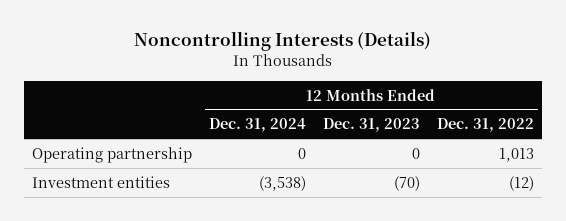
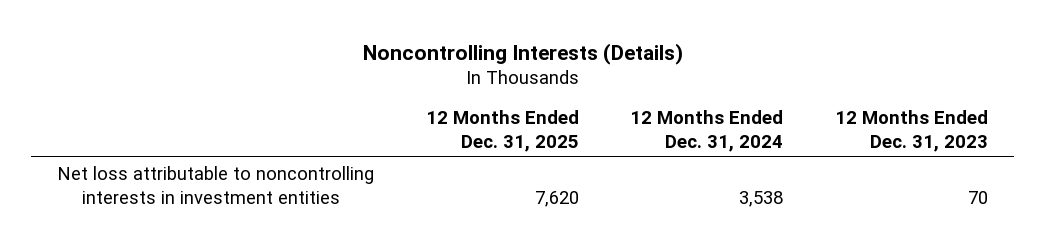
[436,118,534,133] Dec. 31, 2022 -> none
none -> [425,110,579,153] 12 Months Ended Dec. 31, 2025
[32,146,193,163] Operating partnership -> none
[32,175,171,188] Investment entities -> [56,165,374,204] Net loss attributable to noncontrolling interests in investment entities
[258,175,306,191] (3,538) -> [739,190,784,207] 3,538
[393,175,420,191] (70) -> [968,190,989,204] 70

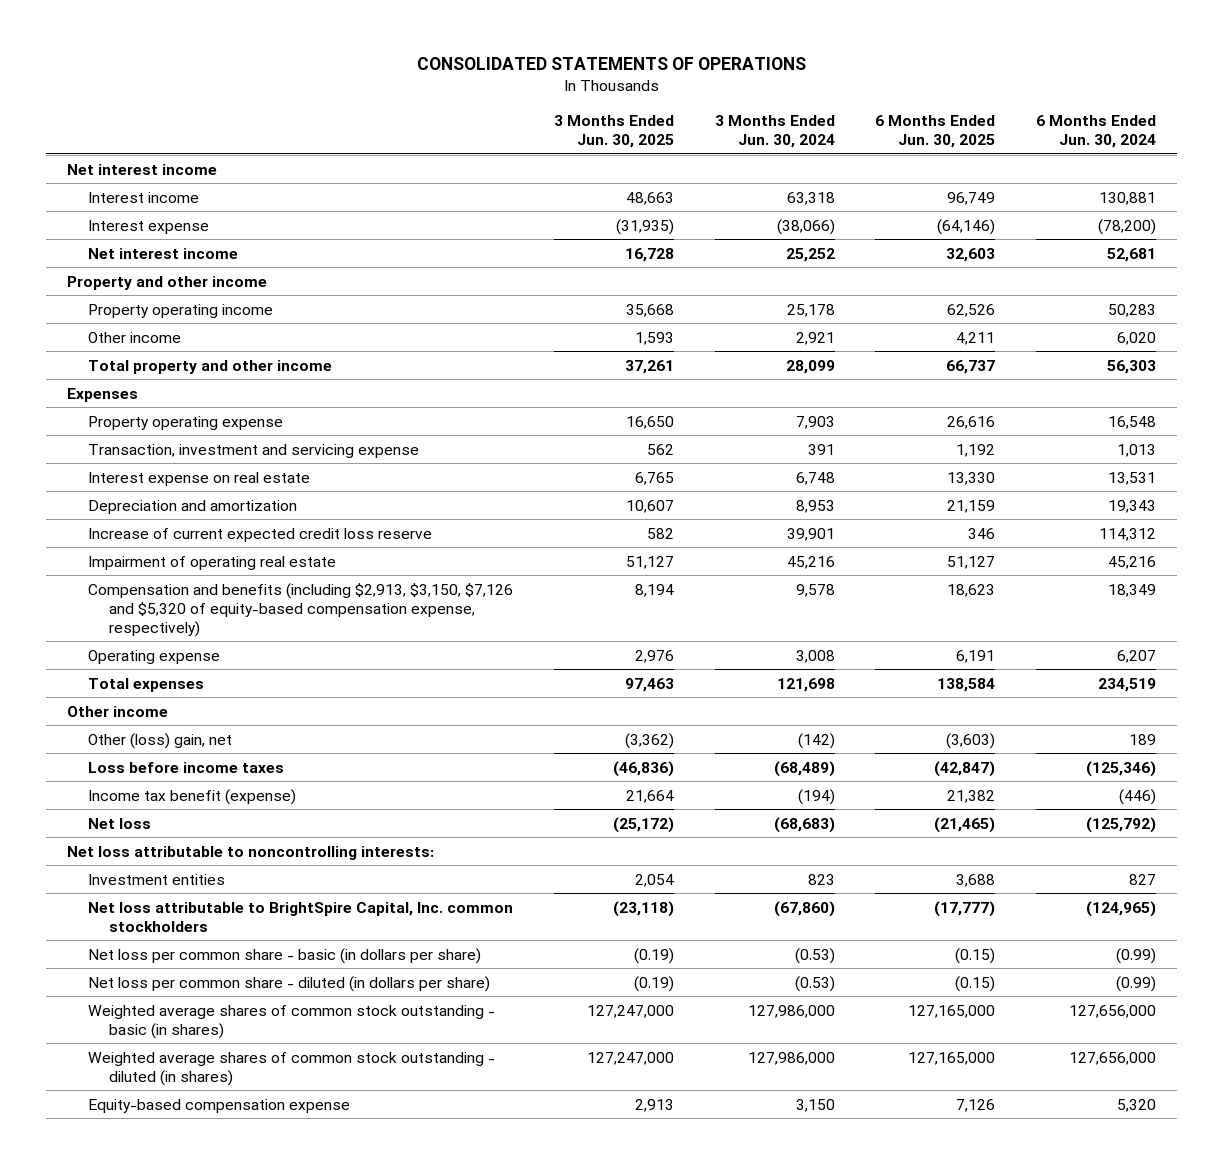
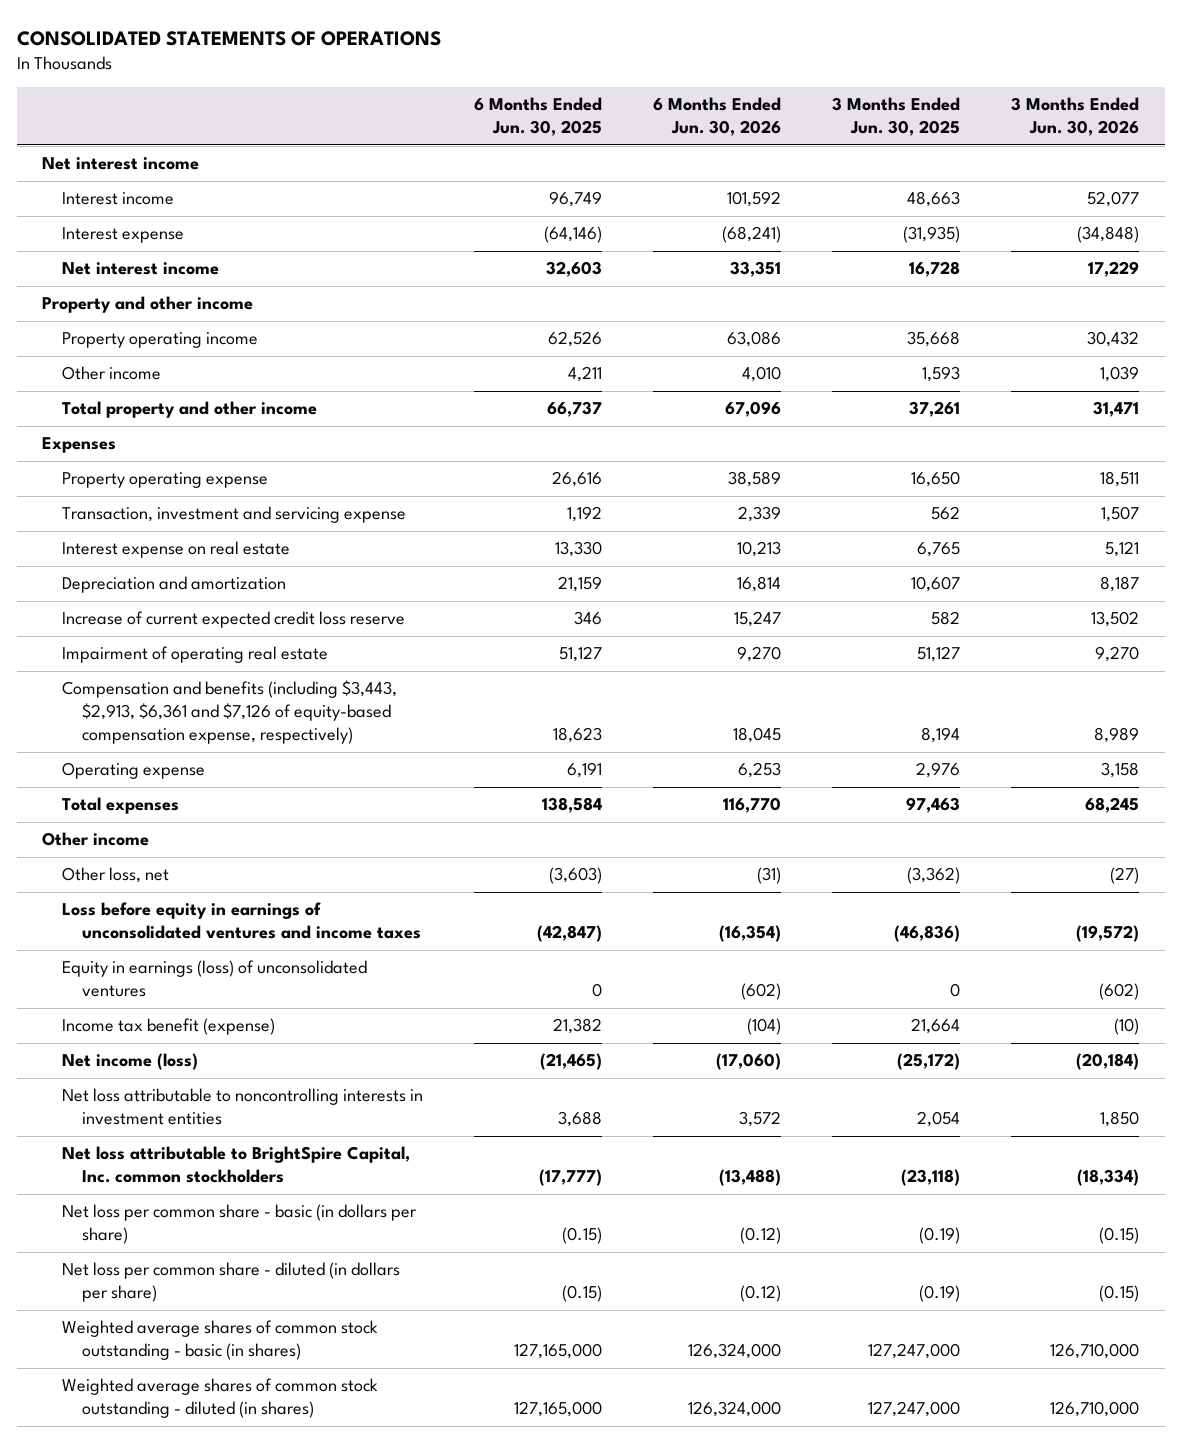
[714,115,835,149] 3 Months Ended Jun. 30, 2024 -> none
[1036,115,1157,149] 6 Months Ended Jun. 30, 2024 -> none
none -> [653,97,782,137] 6 Months Ended Jun. 30, 2026
none -> [1011,97,1140,137] 3 Months Ended Jun. 30, 2026
[87,582,513,637] Compensation and benefits (including $2,913, $3,150, $7,126 and $5,320 of equity-based compensation expense, respectively) -> [62,680,398,745] Compensation and benefits (including $3,443, $2,913, $6,361 and $7,126 of equity-based compensation expense, respectively)
[87,732,232,749] Other (loss) gain, net -> [62,867,170,884] Other loss, net
[87,761,284,773] Loss before income taxes -> [62,902,422,940] Loss before equity in earnings of unconsolidated ventures and income taxes
none -> [62,960,368,998] Equity in earnings (loss) of unconsolidated ventures
[66,845,434,860] Net loss attributable to noncontrolling interests: -> none
[87,817,151,829] Net loss -> [62,1053,199,1071] Net income (loss)
[87,873,225,885] Investment entities -> [62,1088,424,1126] Net loss attributable to noncontrolling interests in investment entities
[87,1098,350,1113] Equity-based compensation expense -> none

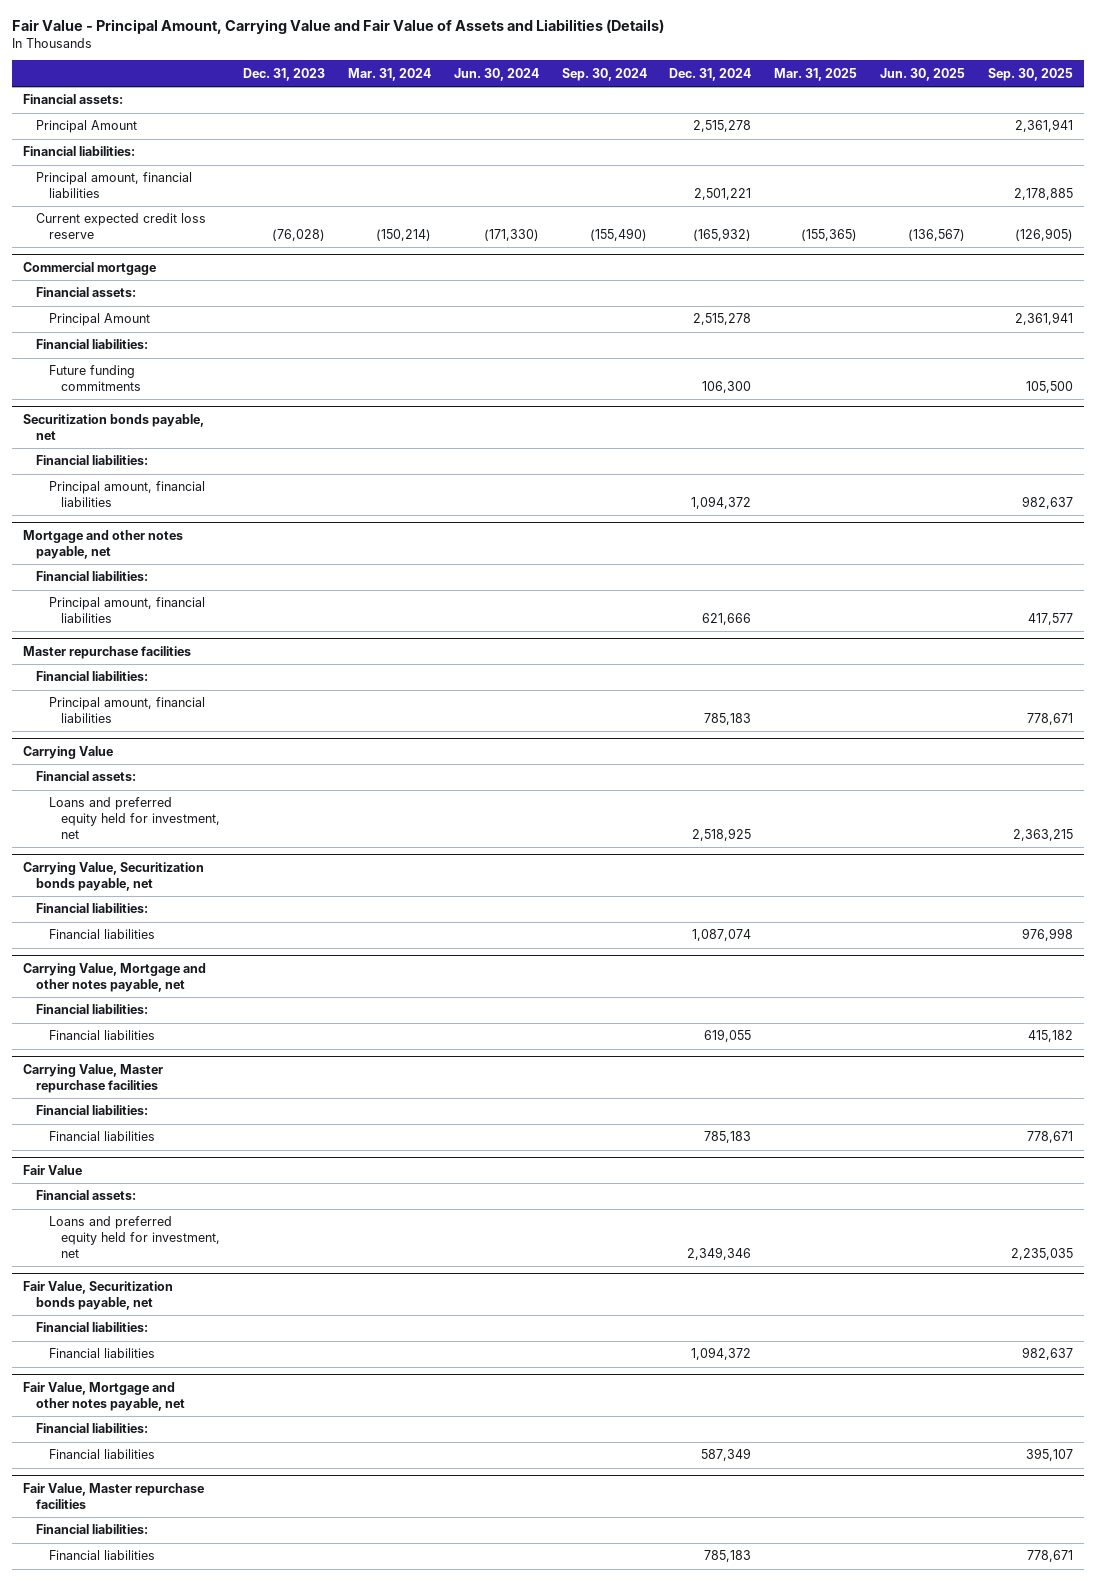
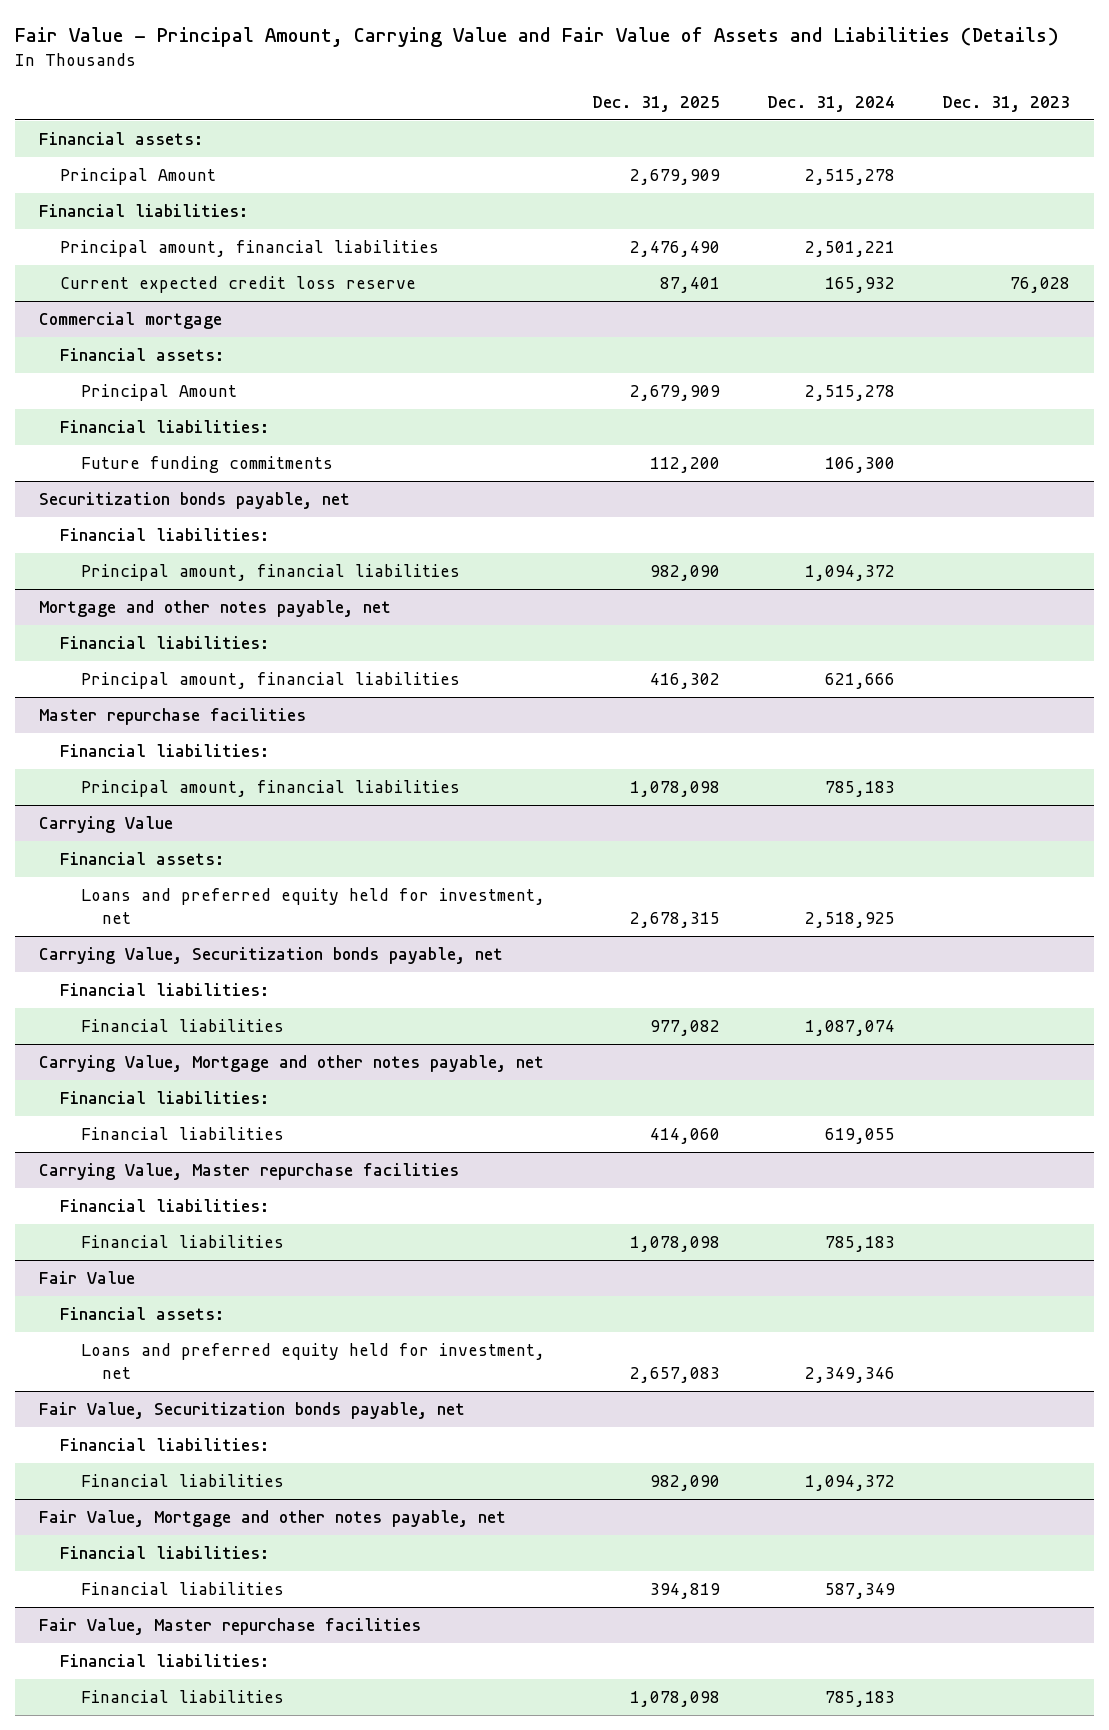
[347,67,431,81] Mar. 31, 2024 -> none
[453,67,539,81] Jun. 30, 2024 -> none
[561,67,647,81] Sep. 30, 2024 -> none
[774,67,858,81] Mar. 31, 2025 -> none
[880,67,966,81] Jun. 30, 2025 -> none
[987,67,1073,81] Sep. 30, 2025 -> none
none -> [591,95,720,112] Dec. 31, 2025
[272,229,326,242] (76,028) -> [1010,277,1071,294] 76,028
[693,228,752,242] (165,932) -> [824,277,895,294] 165,932

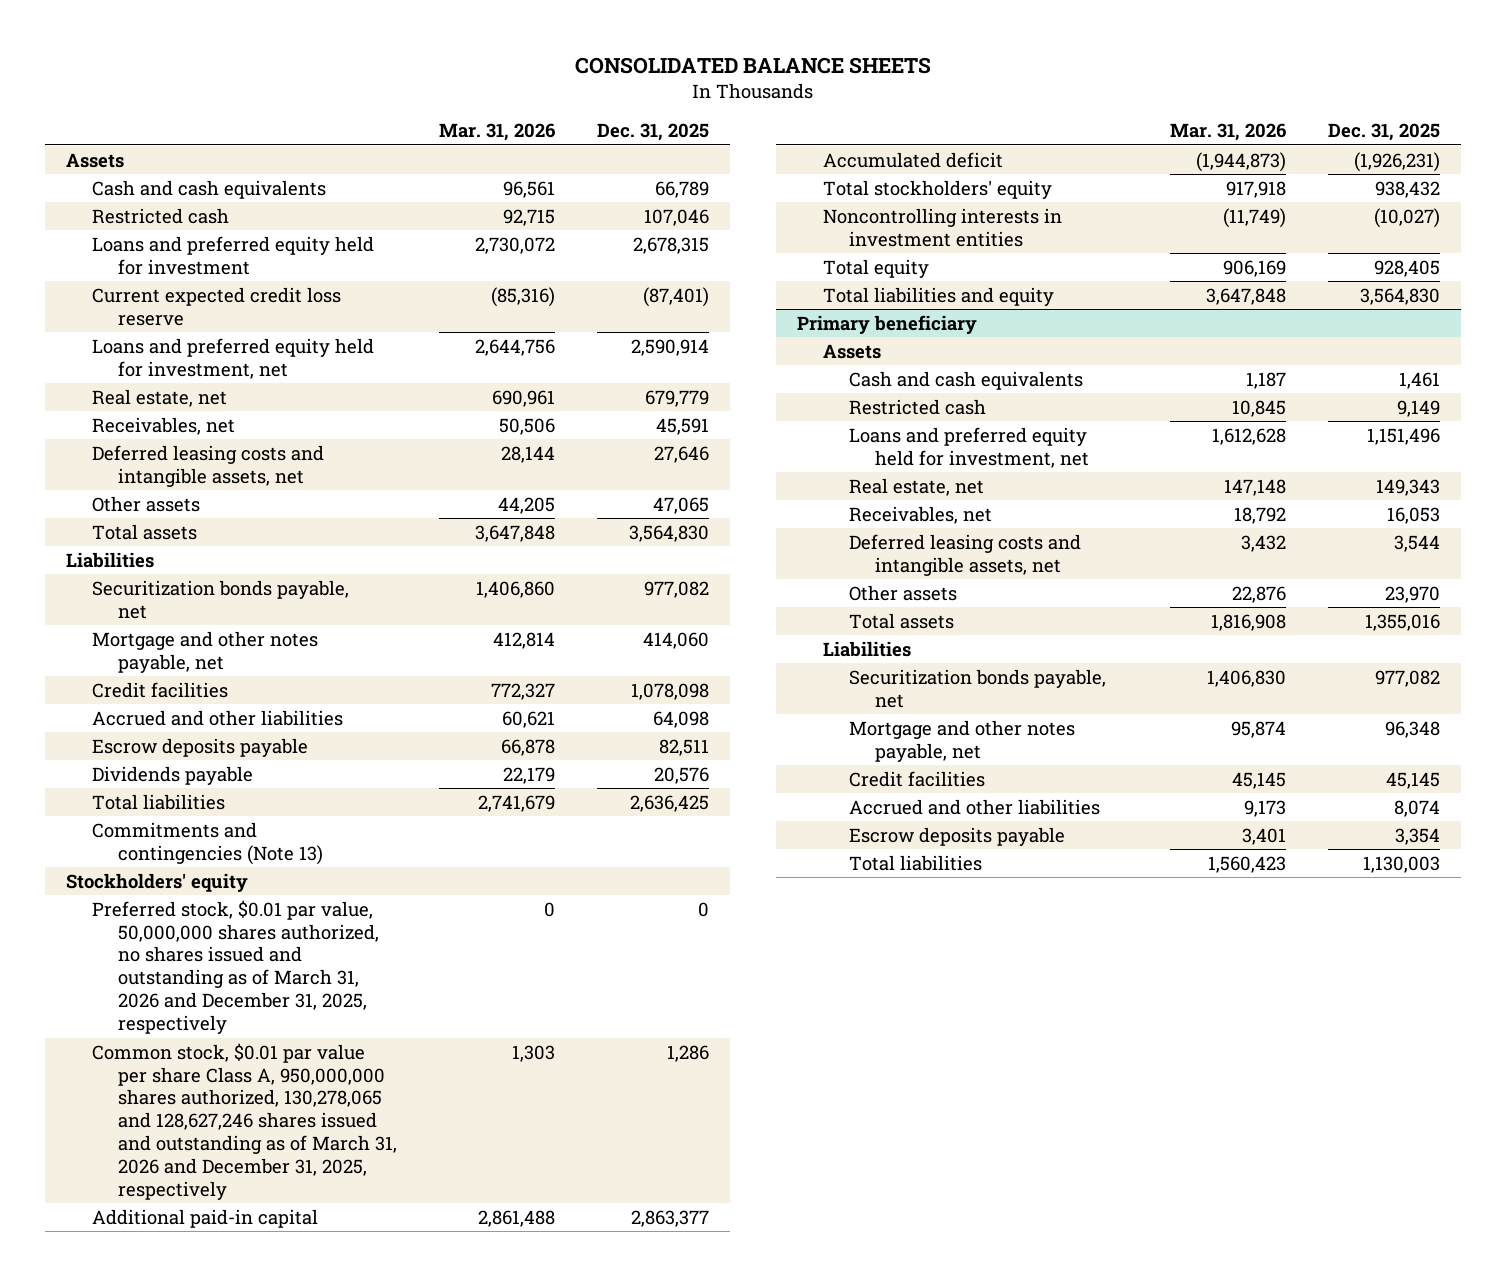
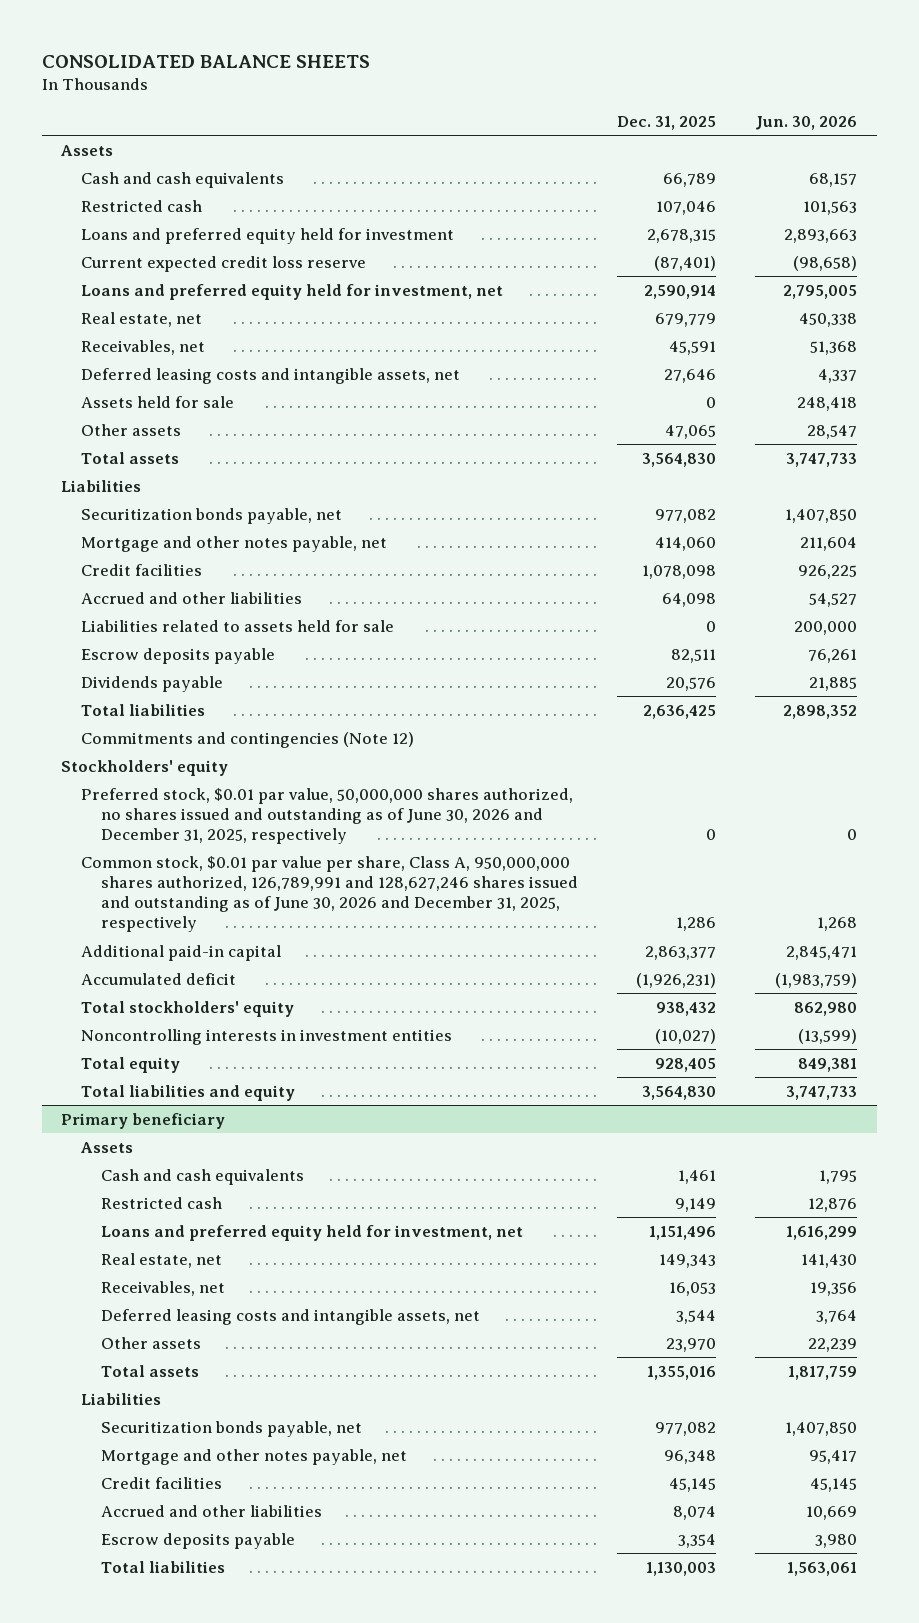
[438,123,555,142] Mar. 31, 2026 -> none
none -> [755,115,858,130] Jun. 30, 2026
none -> [80,395,234,408] Assets held for sale
none -> [80,619,394,632] Liabilities related to assets held for sale
[91,821,323,865] Commitments and contingencies (Note 13) -> [80,731,414,748] Commitments and contingencies (Note 12)
[91,899,379,1034] Preferred stock, $0.01 par value, 50,000,000 shares authorized, no shares issued and outstanding as of March 31, 2026 and December 31, 2025, respectively -> [80,787,573,845] Preferred stock, $0.01 par value, 50,000,000 shares authorized, no shares issued and outstanding as of June 30, 2026 and December 31, 2025, respectively
[91,1042,397,1200] Common stock, $0.01 par value per share Class A, 950,000,000 shares authorized, 130,278,065 and 128,627,246 shares issued and outstanding as of March 31, 2026 and December 31, 2025, respectively -> [80,855,578,933] Common stock, $0.01 par value per share, Class A, 950,000,000 shares authorized, 126,789,991 and 128,627,246 shares issued and outstanding as of June 30, 2026 and December 31, 2025, respectively

